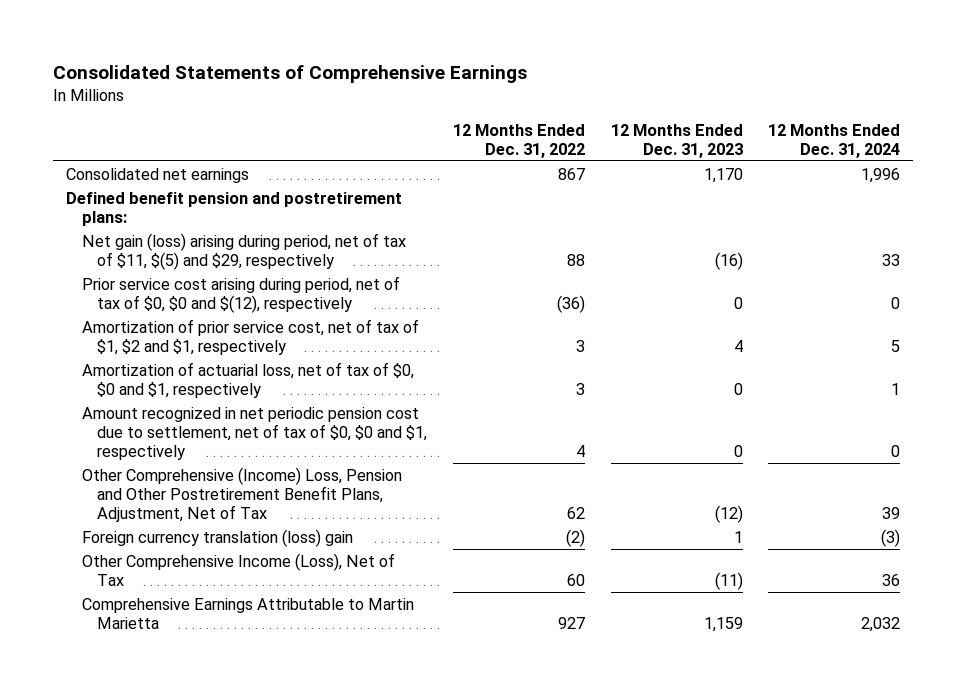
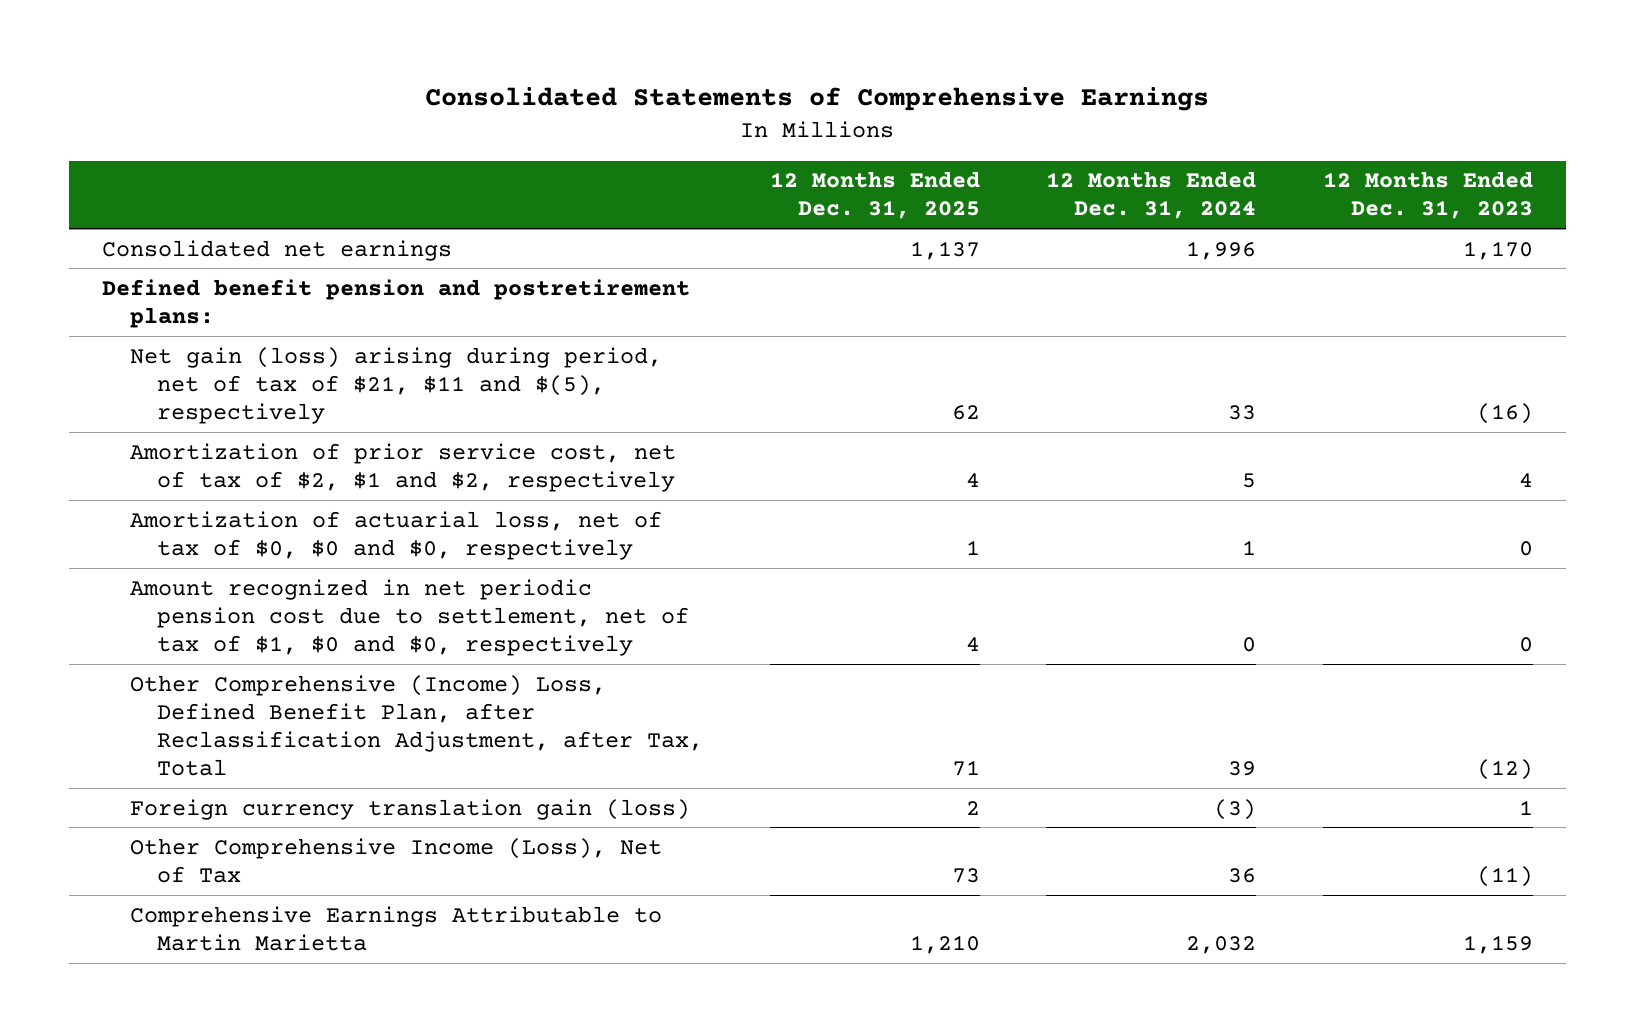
[453,123,586,158] 12 Months Ended Dec. 31, 2022 -> none
none -> [769,171,980,220] 12 Months Ended Dec. 31, 2025
[81,275,400,313] Prior service cost arising during period, net of tax of $0, $0 and $(12), respectively -> none
[81,232,406,270] Net gain (loss) arising during period, net of tax of $11, $(5) and $29, respectively -> [129,346,662,424] Net gain (loss) arising during period, net of tax of $21, $11 and $(5), respectively
[81,318,419,355] Amortization of prior service cost, net of tax of $1, $2 and $1, respectively -> [129,442,676,492] Amortization of prior service cost, net of tax of $2, $1 and $2, respectively
[81,361,414,398] Amortization of actuarial loss, net of tax of $0, $0 and $1, respectively -> [129,510,662,560] Amortization of actuarial loss, net of tax of $0, $0 and $0, respectively
[81,406,428,460] Amount recognized in net periodic pension cost due to settlement, net of tax of $0, $0 and $1, respectively -> [129,578,690,656] Amount recognized in net periodic pension cost due to settlement, net of tax of $1, $0 and $0, respectively
[81,466,402,522] Other Comprehensive (Income) Loss, Pension and Other Postretirement Benefit Plans, Adjustment, Net of Tax -> [129,674,704,777] Other Comprehensive (Income) Loss, Defined Benefit Plan, after Reclassification Adjustment, after Tax, Total
[81,528,353,547] Foreign currency translation (loss) gain -> [129,798,690,820] Foreign currency translation gain (loss)

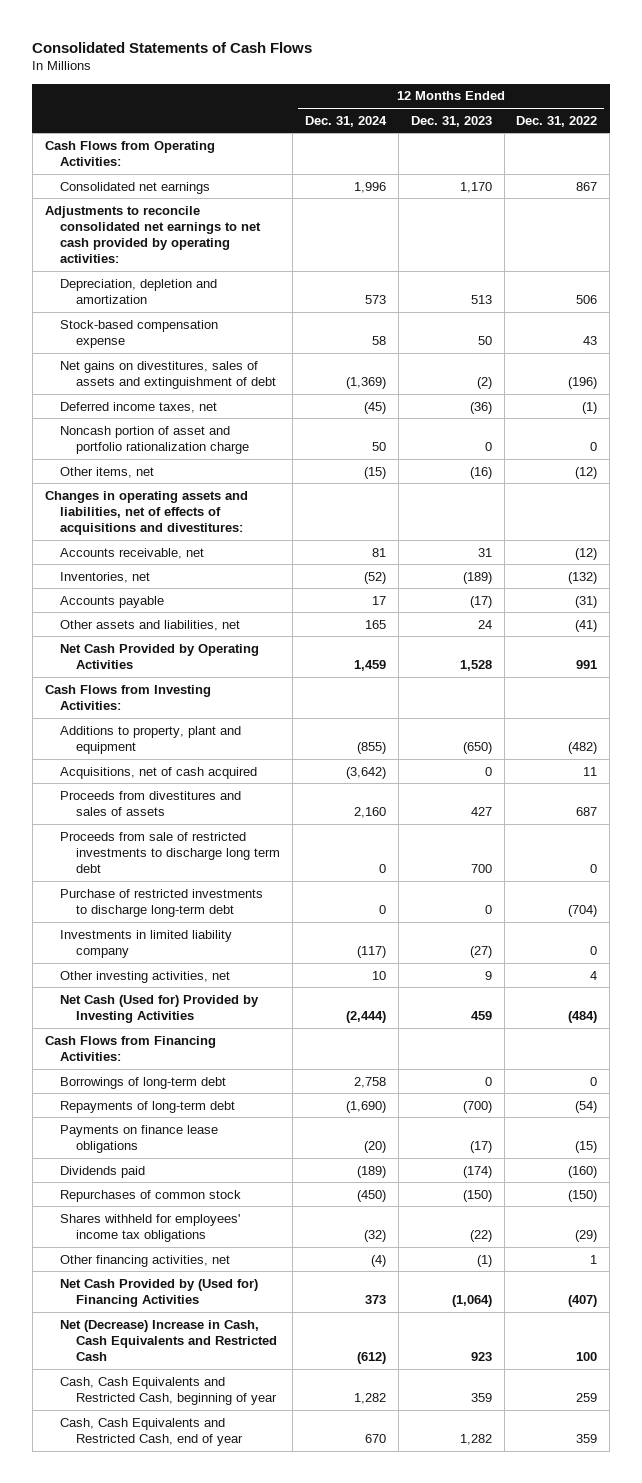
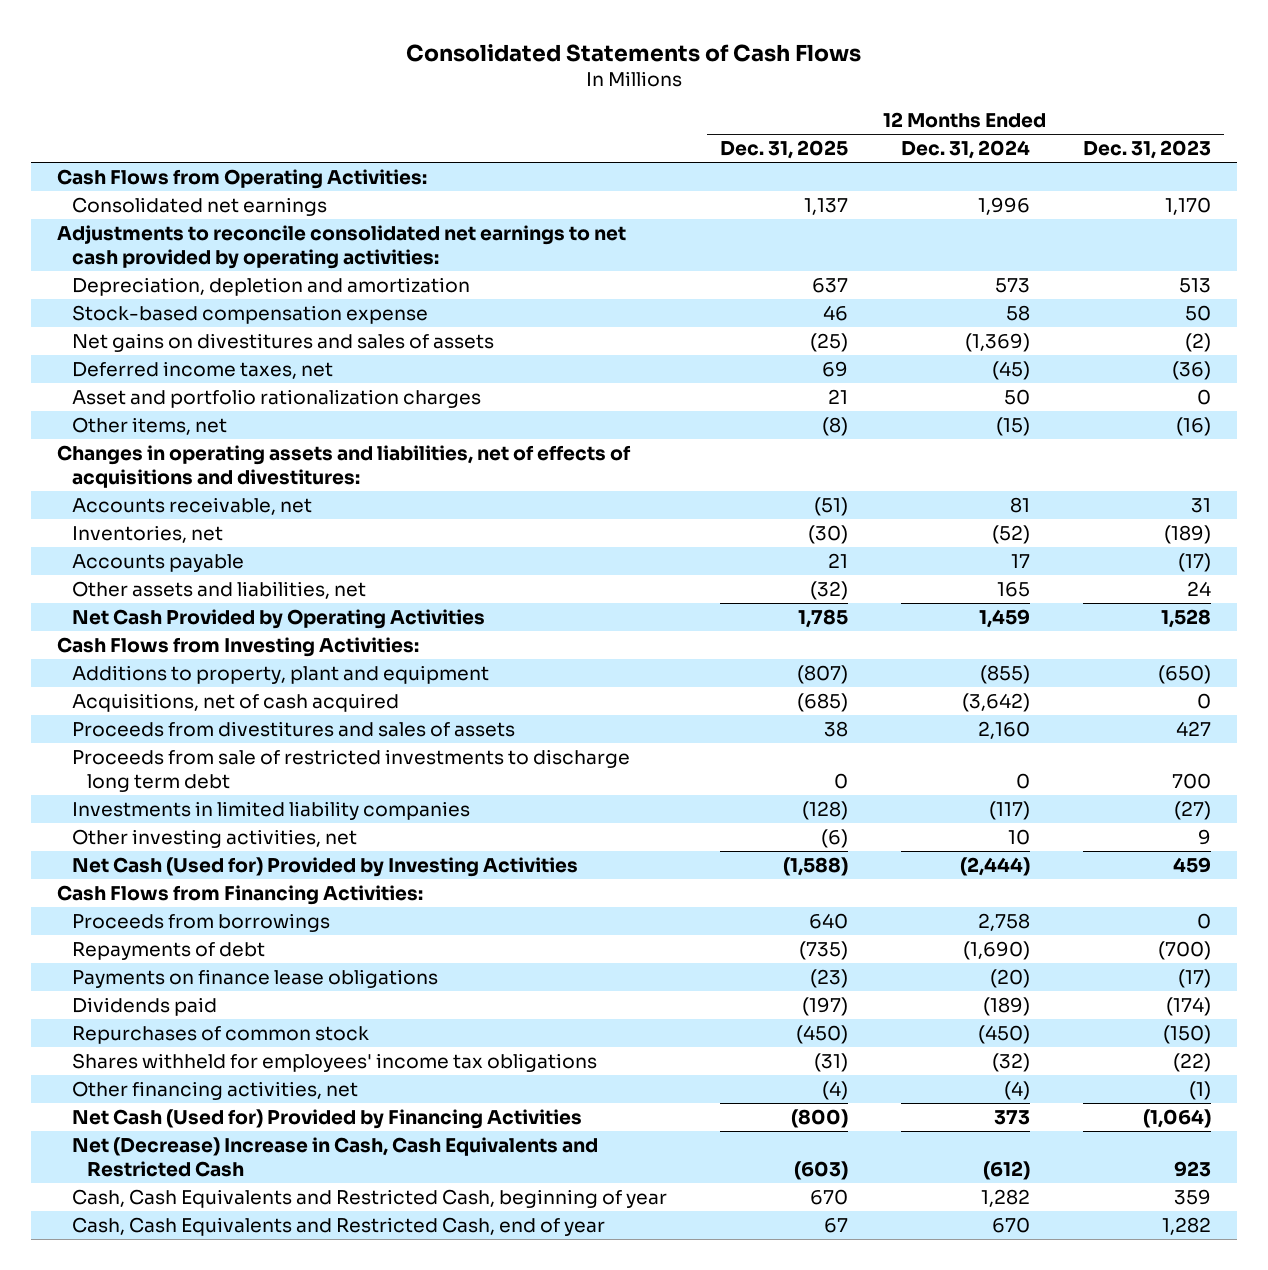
[516,115,598,127] Dec. 31, 2022 -> none
none -> [719,140,848,160] Dec. 31, 2025
[60,360,276,389] Net gains on divestitures, sales of assets and extinguishment of debt -> [72,333,495,353] Net gains on divestitures and sales of assets
[60,425,249,454] Noncash portion of asset and portfolio rationalization charge -> none
none -> [72,389,482,409] Asset and portfolio rationalization charges
[60,888,264,917] Purchase of restricted investments to discharge long-term debt -> none
[60,929,233,958] Investments in limited liability company -> [72,801,471,821] Investments in limited liability companies
[60,1076,227,1089] Borrowings of long-term debt -> [72,913,331,933] Proceeds from borrowings
[60,1100,236,1113] Repayments of long-term debt -> [72,942,266,961] Repayments of debt
[60,1278,259,1307] Net Cash Provided by (Used for) Financing Activities -> [72,1109,583,1130] Net Cash (Used for) Provided by Financing Activities

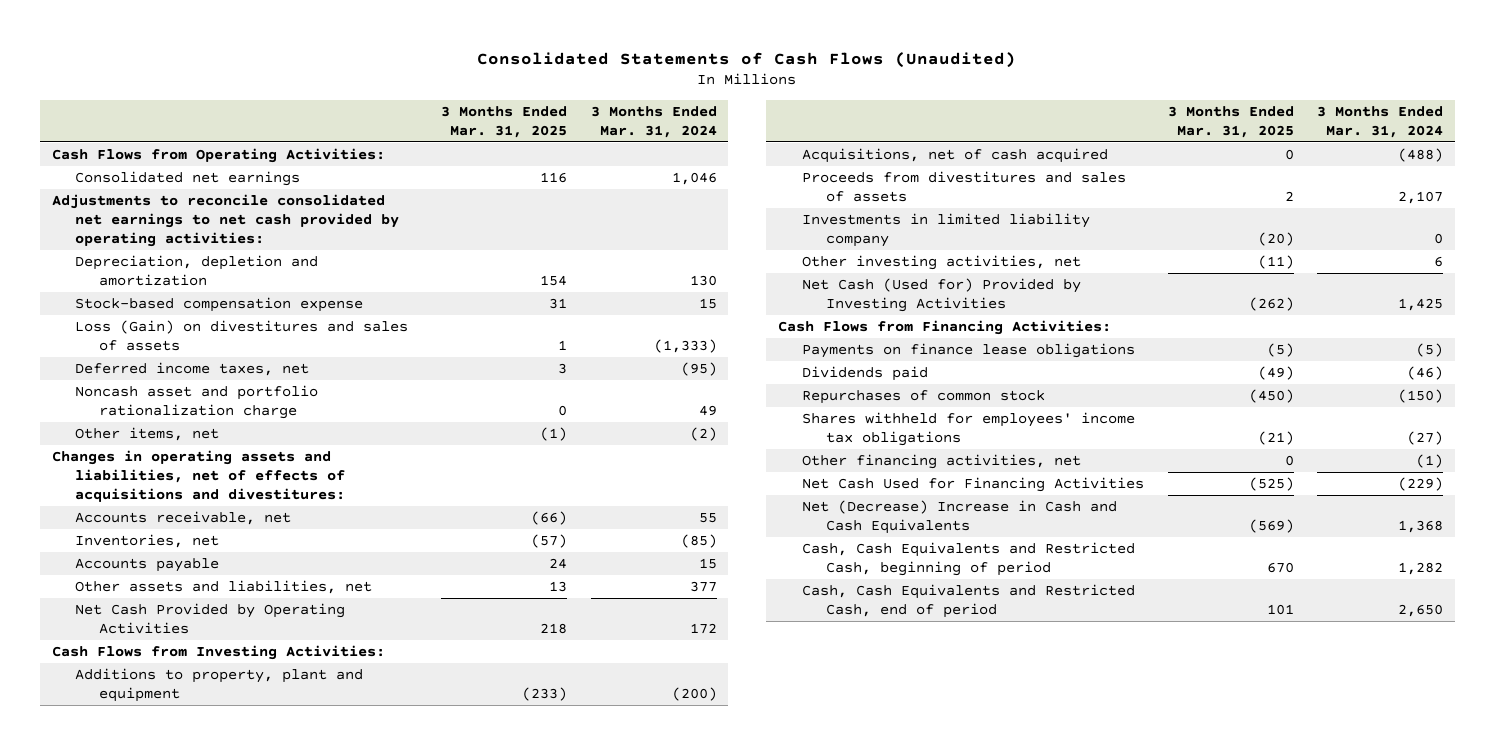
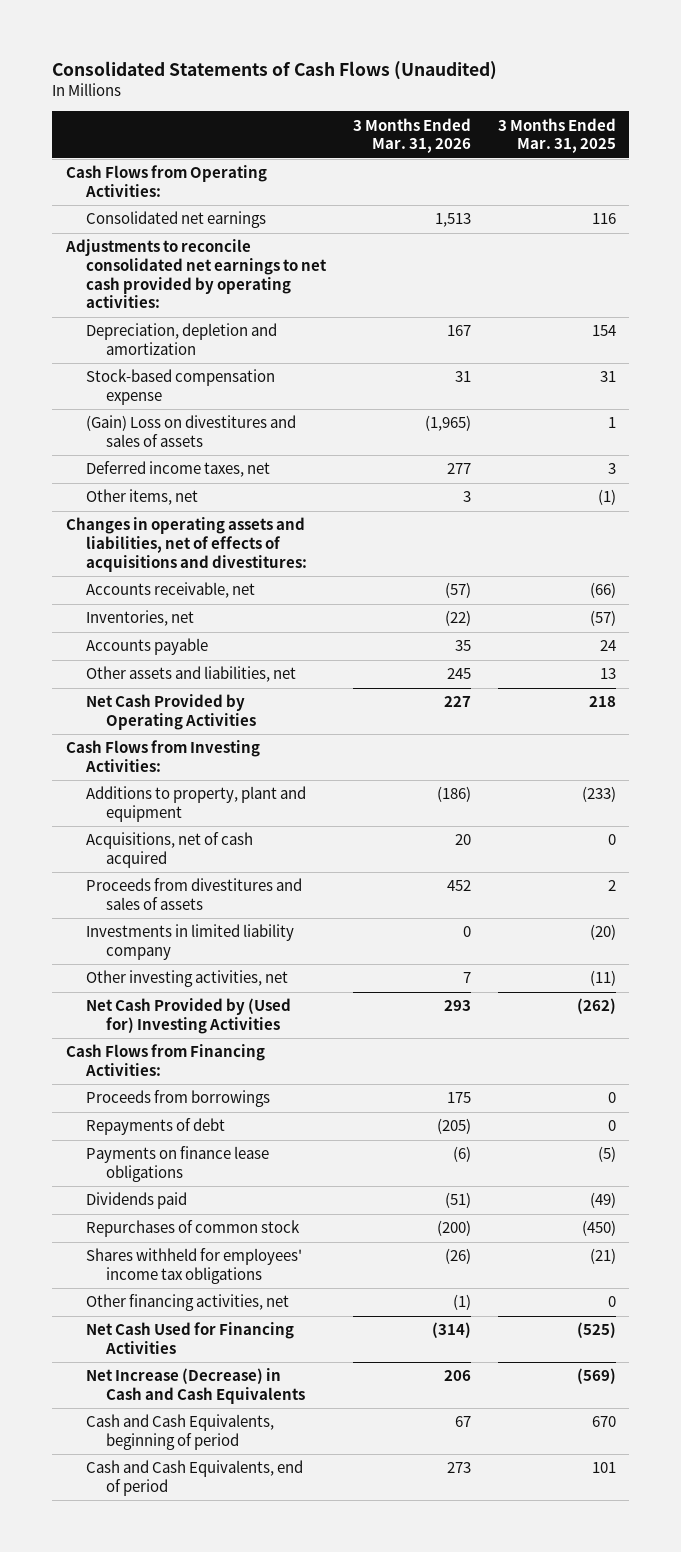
[590,105,717,138] 3 Months Ended Mar. 31, 2024 -> none
none -> [352,117,471,154] 3 Months Ended Mar. 31, 2026
[75,320,409,352] Loss (Gain) on divestitures and sales of assets -> [85,415,296,448] (Gain) Loss on divestitures and sales of assets
[75,385,319,420] Noncash asset and portfolio rationalization charge -> none
[801,278,1081,313] Net Cash (Used for) Provided by Investing Activities -> [85,998,291,1035] Net Cash Provided by (Used for) Investing Activities
none -> [85,1090,270,1108] Proceeds from borrowings
none -> [85,1118,225,1136] Repayments of debt
[801,500,1117,535] Net (Decrease) Increase in Cash and Cash Equivalents -> [85,1368,305,1405] Net Increase (Decrease) in Cash and Cash Equivalents
[801,542,1135,577] Cash, Cash Equivalents and Restricted Cash, beginning of period -> [85,1414,274,1451] Cash and Cash Equivalents, beginning of period
[801,584,1135,619] Cash, Cash Equivalents and Restricted Cash, end of period -> [85,1460,303,1497] Cash and Cash Equivalents, end of period

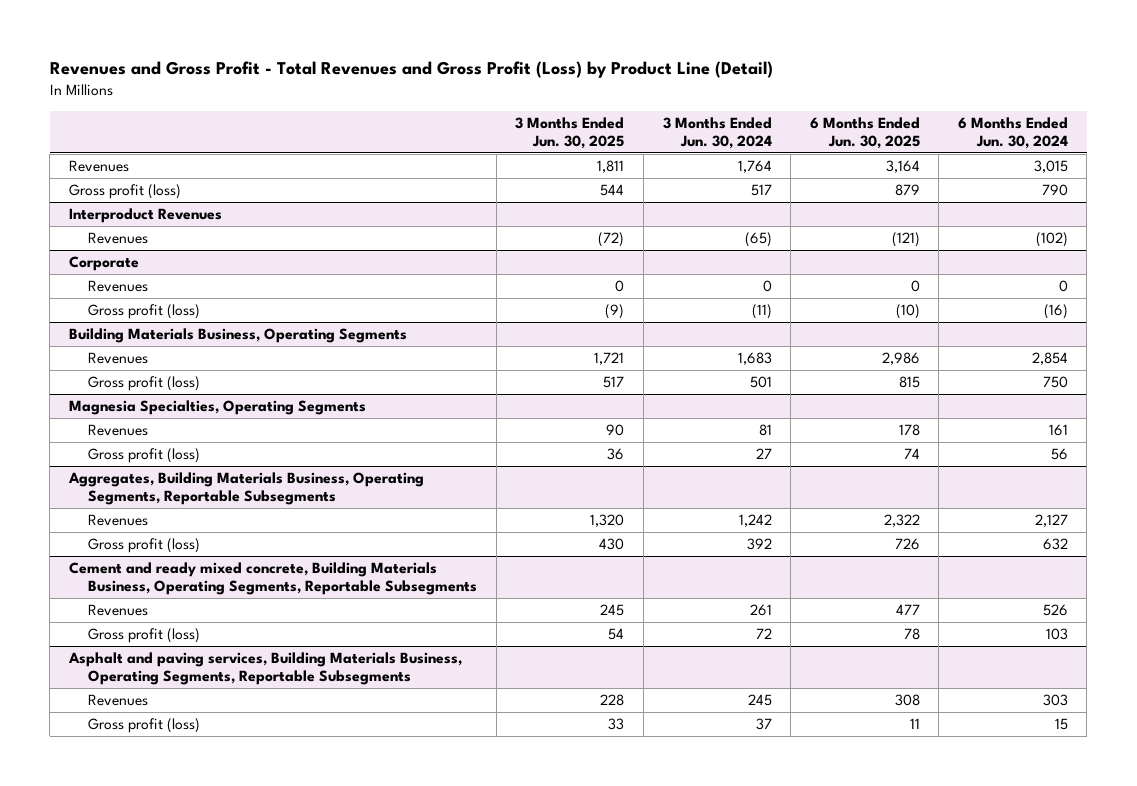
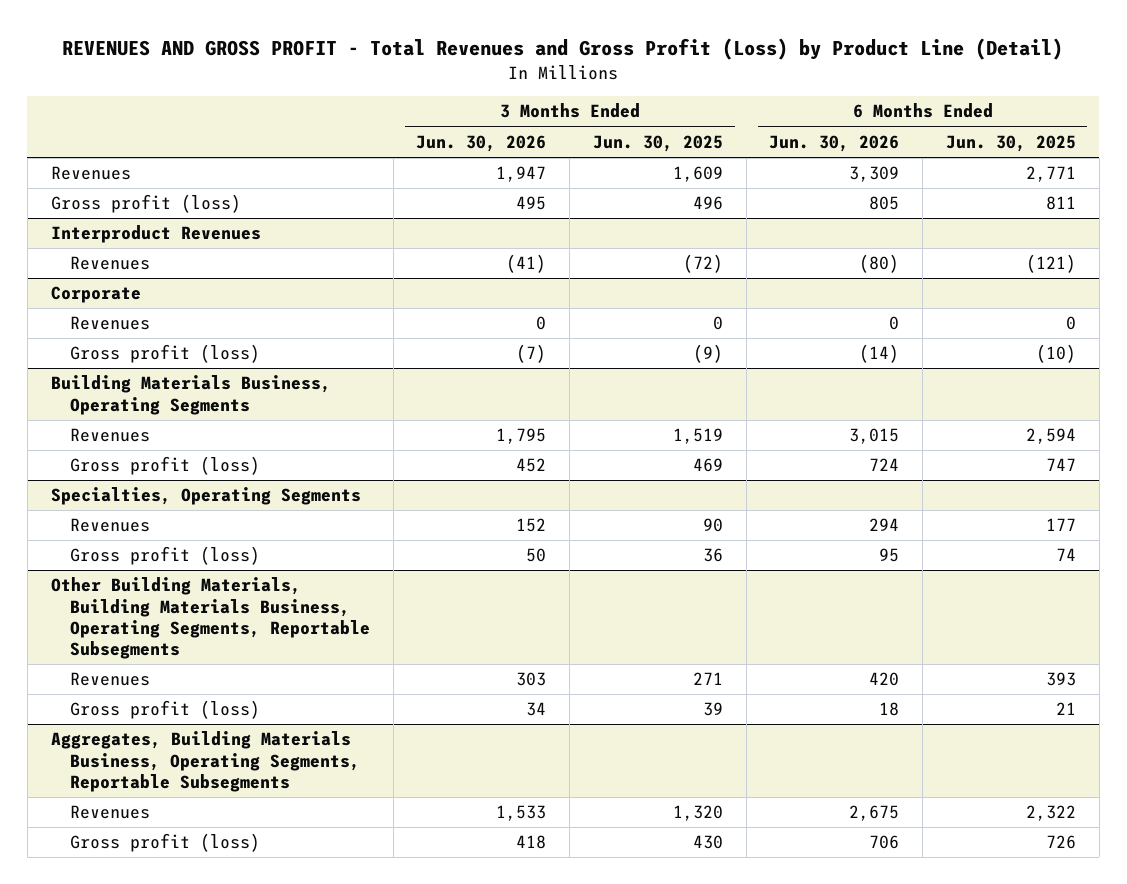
[49,61,773,79] Revenues and Gross Profit - Total Revenues and Gross Profit (Loss) by Product Line (Detail) -> [62,37,1064,60] REVENUES AND GROSS PROFIT - Total Revenues and Gross Profit (Loss) by Product Line (Detail)
[662,116,772,149] 3 Months Ended Jun. 30, 2024 -> none
[957,116,1068,149] 6 Months Ended Jun. 30, 2024 -> none
none -> [416,134,547,152] Jun. 30, 2026
none -> [769,134,900,152] Jun. 30, 2026
[597,160,625,174] 1,811 -> [672,166,723,183] 1,609
[885,160,920,174] 3,164 -> [1025,166,1076,183] 2,771
[600,184,625,197] 544 -> [692,196,723,211] 496
[894,184,920,197] 879 -> [1045,196,1076,211] 811
[594,352,625,366] 1,721 -> [672,428,723,445] 1,519
[881,352,920,366] 2,986 -> [1025,428,1076,445] 2,594
[603,376,625,389] 517 -> [692,458,723,473] 469
[898,376,920,389] 815 -> [1045,458,1076,472] 747
[69,400,367,416] Magnesia Specialties, Operating Segments -> [50,487,361,506] Specialties, Operating Segments
[898,424,920,437] 178 -> [1045,518,1076,532] 177
none -> [50,577,371,660] Other Building Materials, Building Materials Business, Operating Segments, Reportable Subsegments
none -> [70,672,151,687] Revenues
none -> [70,700,261,720] Gross profit (loss)
[69,562,478,596] Cement and ready mixed concrete, Building Materials Business, Operating Segments, Reportable Subsegments -> none
[88,604,149,617] Revenues -> none
[88,628,201,644] Gross profit (loss) -> none
[68,652,463,686] Asphalt and paving services, Building Materials Business, Operating Segments, Reportable Subsegments -> none
[88,694,149,707] Revenues -> none
[88,718,201,734] Gross profit (loss) -> none

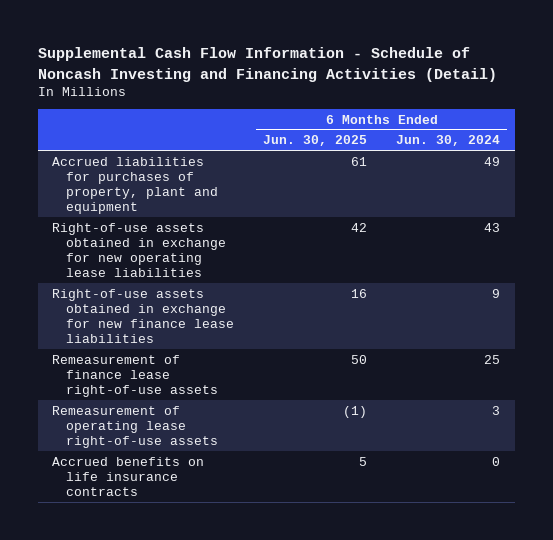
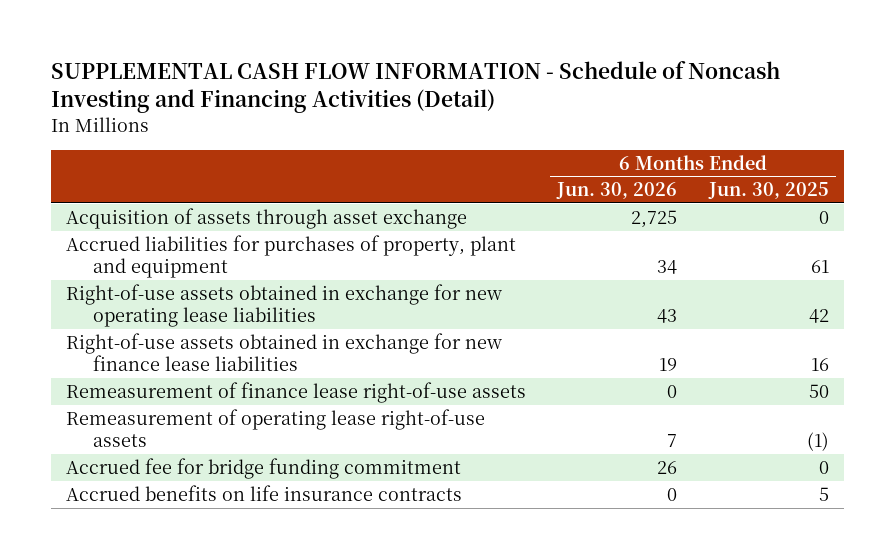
[38,47,498,82] Supplemental Cash Flow Information - Schedule of Noncash Investing and Financing Activities (Detail) -> [50,60,780,114] SUPPLEMENTAL CASH FLOW INFORMATION - Schedule of Noncash Investing and Financing Activities (Detail)
[396,135,501,147] Jun. 30, 2024 -> none
none -> [556,182,678,200] Jun. 30, 2026
none -> [66,207,468,229] Acquisition of assets through asset exchange
none -> [66,457,462,479] Accrued fee for bridge funding commitment

